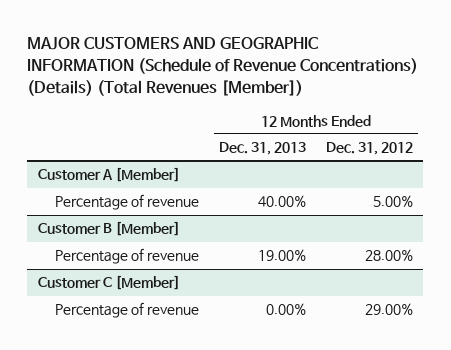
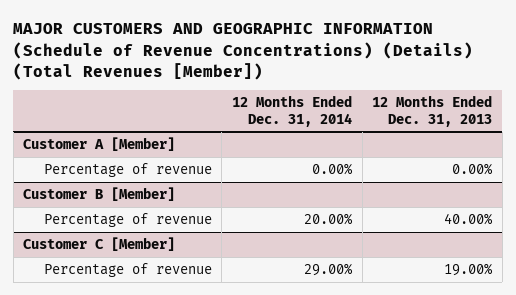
[326,142,414,156] Dec. 31, 2012 -> none
none -> [231,95,352,127] 12 Months Ended Dec. 31, 2014
[258,195,307,208] 40.00% -> [452,163,494,176] 0.00%
[258,249,307,262] 19.00% -> [444,213,494,226] 40.00%
[266,303,307,316] 0.00% -> [444,263,494,277] 19.00%

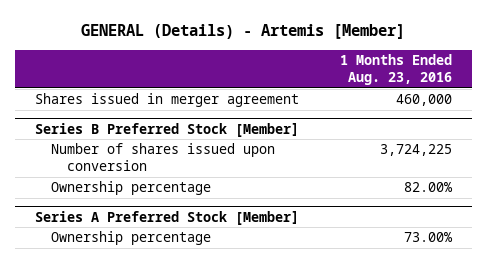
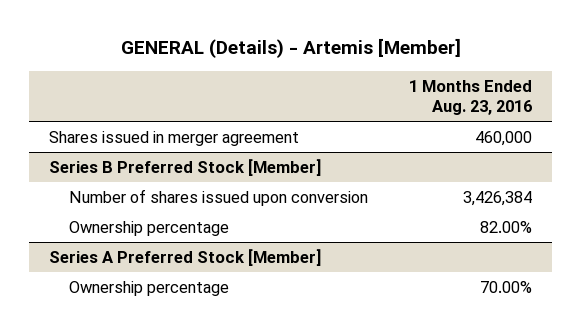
[379,144,452,157] 3,724,225 -> [462,190,532,206] 3,426,384
[403,232,453,243] 73.00% -> [479,280,532,293] 70.00%

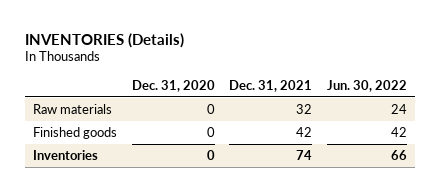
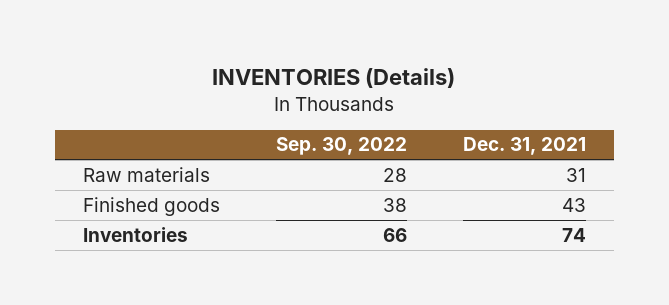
[131,79,215,92] Dec. 31, 2020 -> none
[327,79,408,92] Jun. 30, 2022 -> none
none -> [275,137,407,156] Sep. 30, 2022
[296,103,313,114] 32 -> [565,167,586,182] 31
[296,126,313,137] 42 -> [561,197,586,212] 43

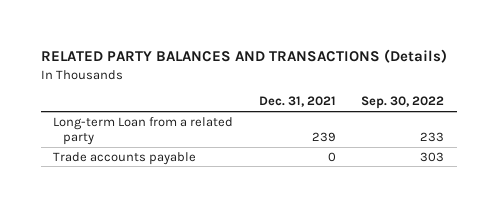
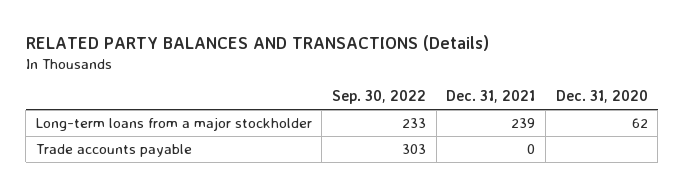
none -> [555,90,648,104] Dec. 31, 2020
[53,116,234,146] Long-term Loan from a related party -> [35,116,312,131] Long-term loans from a major stockholder

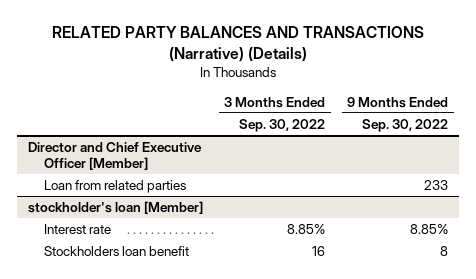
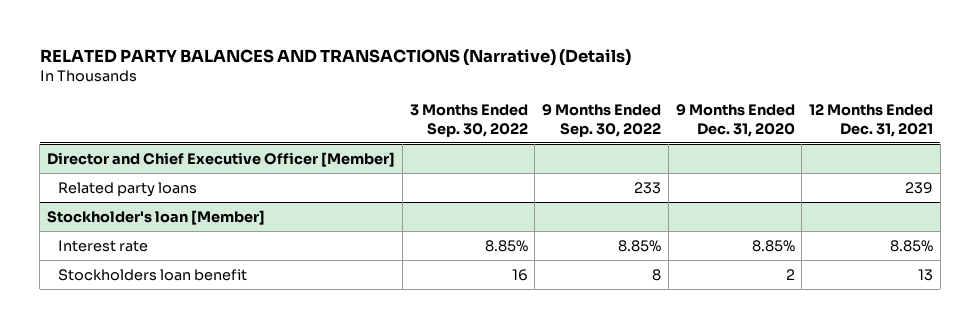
none -> [675,104,795,137] 9 Months Ended Dec. 31, 2020
none -> [809,104,934,137] 12 Months Ended Dec. 31, 2021
[43,180,186,194] Loan from related parties -> [57,181,197,197] Related party loans
[27,201,203,215] stockholder's loan [Member] -> [46,209,265,225] Stockholder's loan [Member]

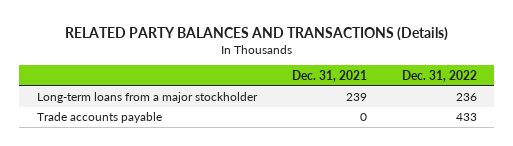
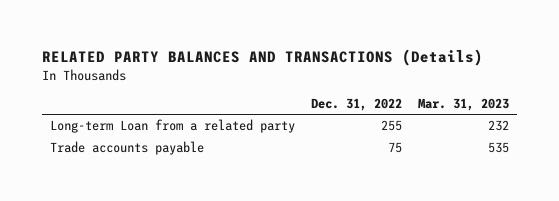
[291,69,367,82] Dec. 31, 2021 -> none
none -> [418,98,510,112] Mar. 31, 2023
[36,92,258,104] Long-term loans from a major stockholder -> [49,119,295,134] Long-term Loan from a related party
[455,93,477,102] 236 -> [381,120,403,132] 255
[455,113,477,122] 433 -> [388,142,403,154] 75

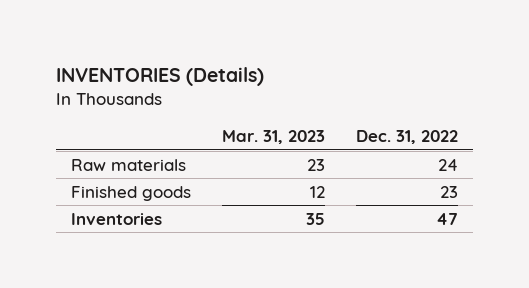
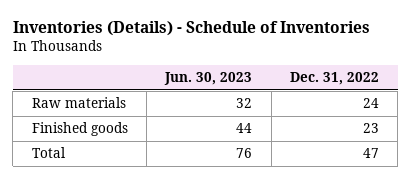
[55,67,264,87] INVENTORIES (Details) -> [12,21,370,37] Inventories (Details) - Schedule of Inventories
[222,129,326,144] Mar. 31, 2023 -> none
none -> [164,72,253,86] Jun. 30, 2023
[71,212,163,225] Inventories -> [31,147,66,159] Total

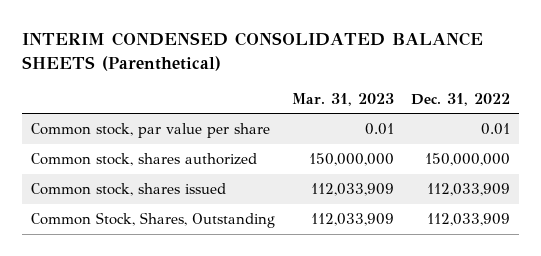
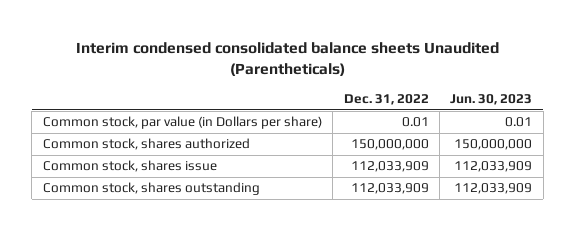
[21,32,483,71] INTERIM CONDENSED CONSOLIDATED BALANCE SHEETS (Parenthetical) -> [75,41,499,77] Interim condensed consolidated balance sheets Unaudited (Parentheticals)
[291,92,394,106] Mar. 31, 2023 -> none
none -> [450,94,533,106] Jun. 30, 2023
[30,123,270,139] Common stock, par value per share -> [42,116,322,130] Common stock, par value (in Dollars per share)
[30,183,226,197] Common stock, shares issued -> [42,160,217,173] Common stock, shares issue
[30,212,275,229] Common Stock, Shares, Outstanding -> [42,182,260,196] Common stock, shares outstanding

